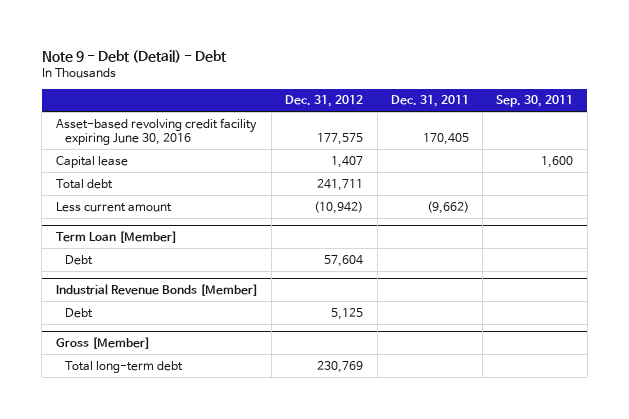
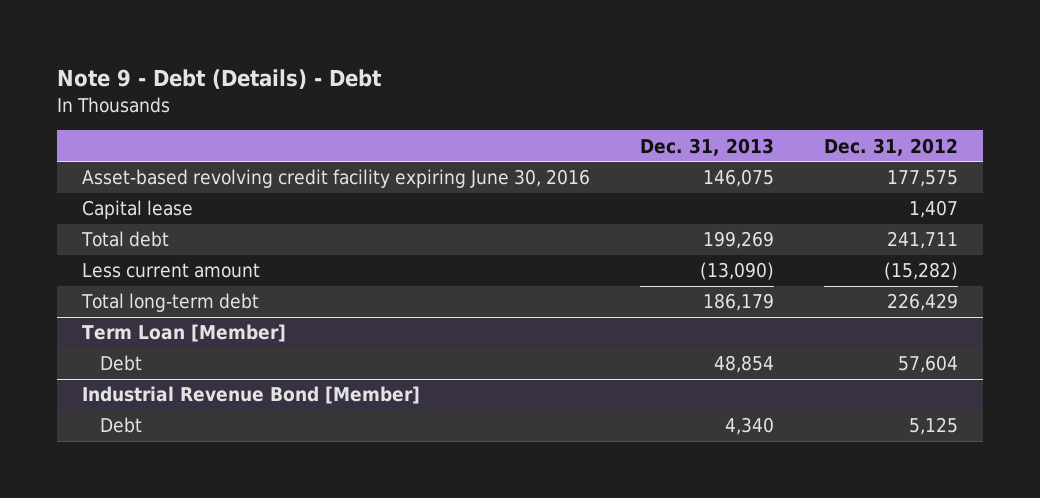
[41,49,226,63] Note 9 - Debt (Detail) - Debt -> [57,69,383,90] Note 9 - Debt (Details) - Debt
[390,95,469,108] Dec. 31, 2011 -> none
[496,95,574,108] Sep. 30, 2011 -> none
none -> [640,137,775,156] Dec. 31, 2013
[314,200,364,214] (10,942) -> [883,262,958,281] (15,282)
none -> [81,293,260,313] Total long-term debt
[55,283,258,296] Industrial Revenue Bonds [Member] -> [82,386,421,405] Industrial Revenue Bond [Member]
[55,336,150,349] Gross [Member] -> none
[64,360,183,373] Total long-term debt -> none

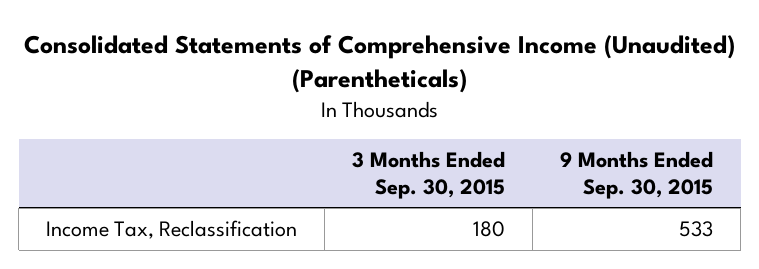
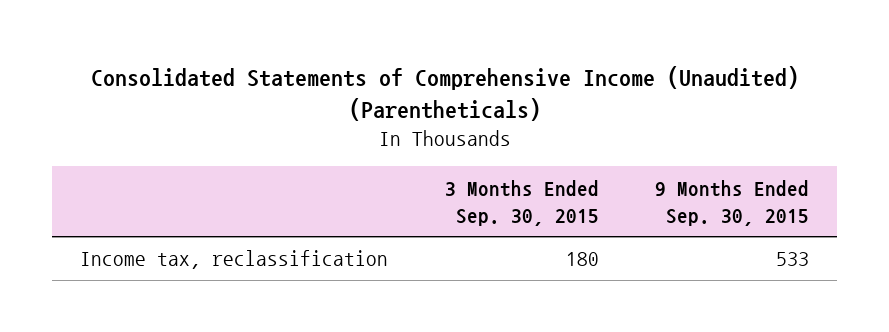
[46,220,298,240] Income Tax, Reclassification -> [80,250,389,270] Income tax, reclassification

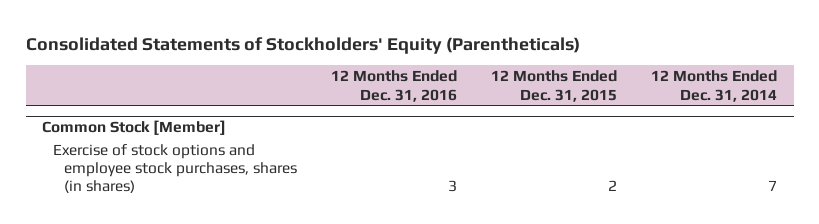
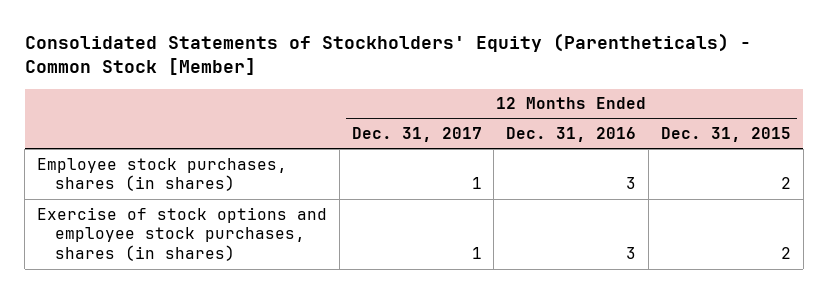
[25,36,580,54] Consolidated Statements of Stockholders' Equity (Parentheticals) -> [24,32,751,76] Consolidated Statements of Stockholders' Equity (Parentheticals) - Common Stock [Member]
[650,70,777,102] 12 Months Ended Dec. 31, 2014 -> none
none -> [351,127,482,143] Dec. 31, 2017
[42,120,227,136] Common Stock [Member] -> none
none -> [37,157,288,192] Employee stock purchases, shares (in shares)

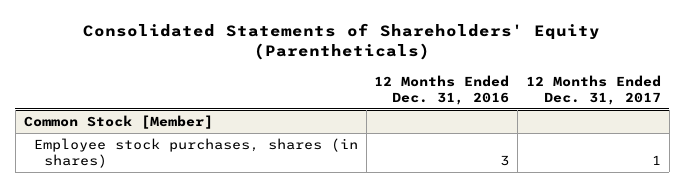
[24,32,751,76] Consolidated Statements of Stockholders' Equity (Parentheticals) - Common Stock [Member] -> [83,22,601,61] Consolidated Statements of Shareholders' Equity (Parentheticals)
[660,127,791,143] Dec. 31, 2015 -> none
none -> [23,115,213,130] Common Stock [Member]
[37,206,328,262] Exercise of stock options and employee stock purchases, shares (in shares) -> none

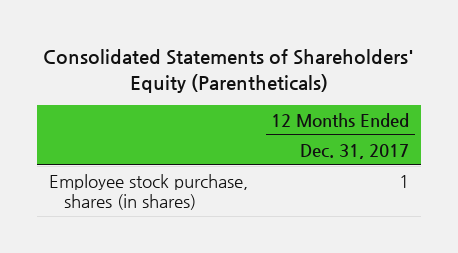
[374,74,510,106] 12 Months Ended Dec. 31, 2016 -> none
[23,115,213,130] Common Stock [Member] -> none
[33,138,358,169] Employee stock purchases, shares (in shares) -> [48,173,248,211] Employee stock purchase, shares (in shares)

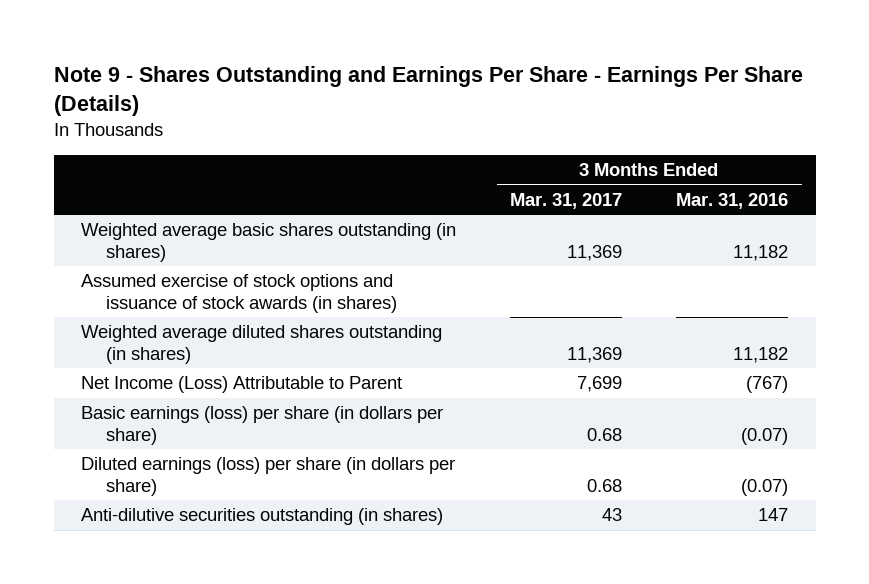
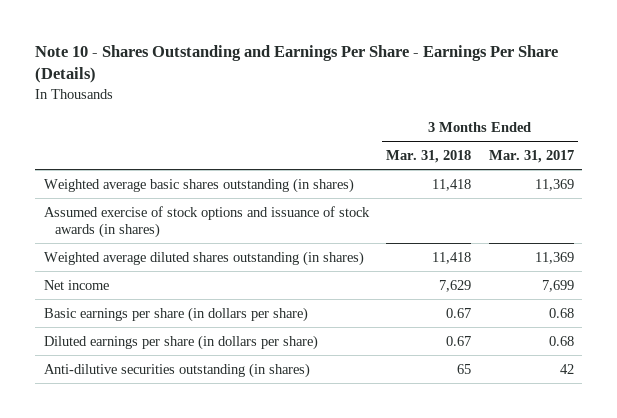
[53,66,803,117] Note 9 - Shares Outstanding and Earnings Per Share - Earnings Per Share (Details) -> [34,45,558,84] Note 10 - Shares Outstanding and Earnings Per Share - Earnings Per Share (Details)
[676,192,789,209] Mar. 31, 2016 -> none
none -> [386,149,472,163] Mar. 31, 2018
[80,376,402,394] Net Income (Loss) Attributable to Parent -> [43,279,109,290] Net income
[80,406,443,445] Basic earnings (loss) per share (in dollars per share) -> [43,306,308,322] Basic earnings per share (in dollars per share)
[80,457,455,496] Diluted earnings (loss) per share (in dollars per share) -> [43,334,318,350] Diluted earnings per share (in dollars per share)
[602,508,623,522] 43 -> [559,363,574,374] 42

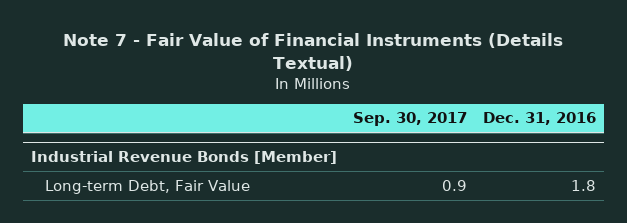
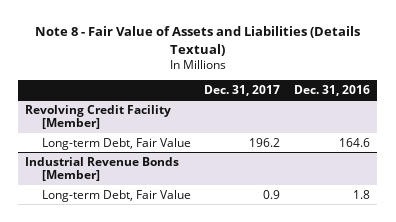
[63,33,564,71] Note 7 - Fair Value of Financial Instruments (Details Textual) -> [34,25,360,56] Note 8 - Fair Value of Assets and Liabilities (Details Textual)
[352,112,467,127] Sep. 30, 2017 -> none
none -> [204,84,281,96] Dec. 31, 2017
none -> [25,104,172,130] Revolving Credit Facility [Member]
none -> [41,137,191,150] Long-term Debt, Fair Value

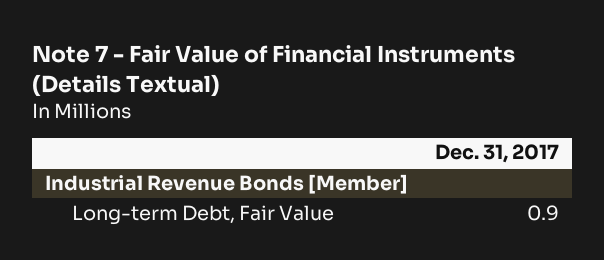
[34,25,360,56] Note 8 - Fair Value of Assets and Liabilities (Details Textual) -> [32,45,516,98] Note 7 - Fair Value of Financial Instruments (Details Textual)
[294,84,371,96] Dec. 31, 2016 -> none
[25,104,172,130] Revolving Credit Facility [Member] -> none
[41,137,191,150] Long-term Debt, Fair Value -> none

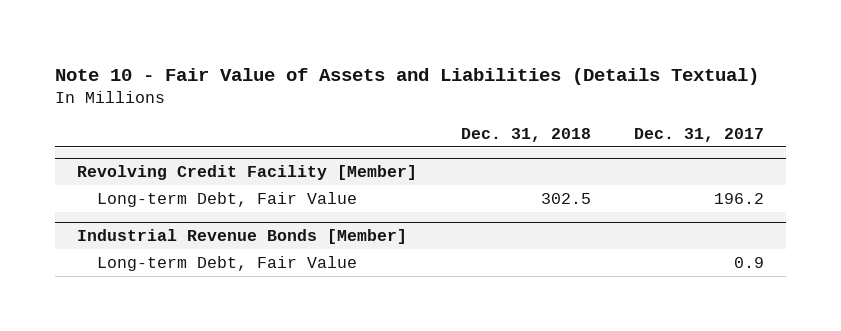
[32,45,516,98] Note 7 - Fair Value of Financial Instruments (Details Textual) -> [55,67,760,85] Note 10 - Fair Value of Assets and Liabilities (Details Textual)
none -> [460,127,591,142] Dec. 31, 2018
none -> [76,164,417,180] Revolving Credit Facility [Member]
none -> [96,191,357,207] Long-term Debt, Fair Value

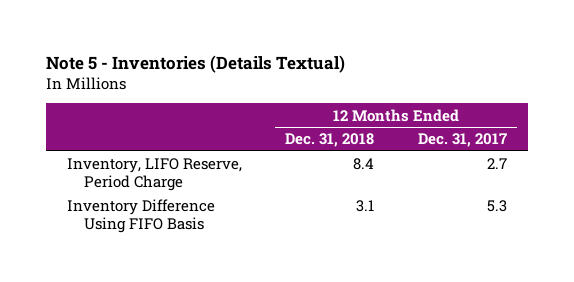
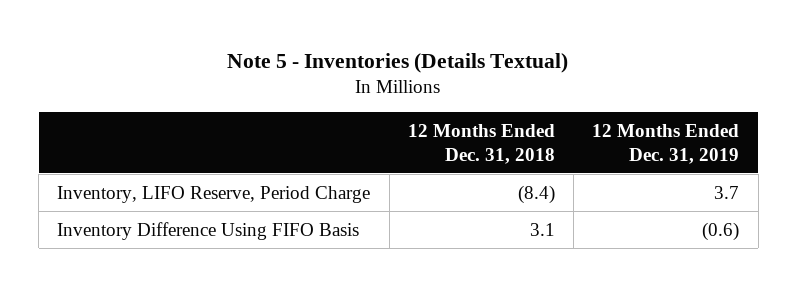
[417,133,507,148] Dec. 31, 2017 -> none
none -> [592,123,740,164] 12 Months Ended Dec. 31, 2019
[353,158,375,171] 8.4 -> [517,184,555,204] (8.4)

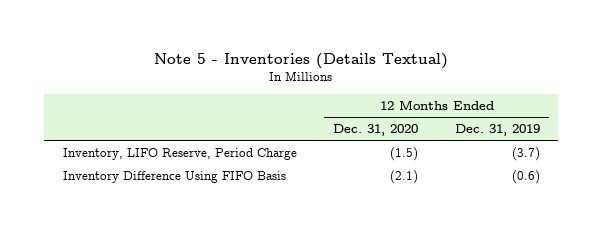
[407,123,555,164] 12 Months Ended Dec. 31, 2018 -> none
none -> [333,124,419,137] Dec. 31, 2020
[714,185,740,199] 3.7 -> [511,147,540,162] (3.7)

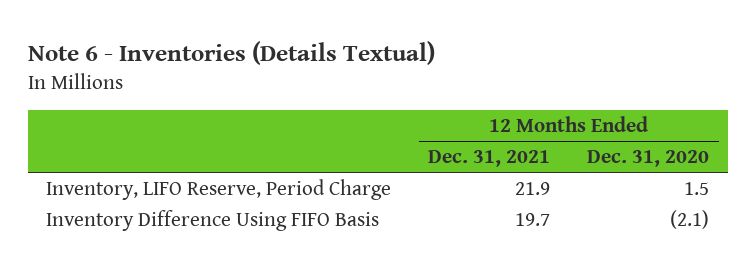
[154,53,449,70] Note 5 - Inventories (Details Textual) -> [27,40,435,65] Note 6 - Inventories (Details Textual)
[454,124,540,137] Dec. 31, 2019 -> none
none -> [428,150,551,168] Dec. 31, 2021
[390,147,419,162] (1.5) -> [684,182,710,196] 1.5

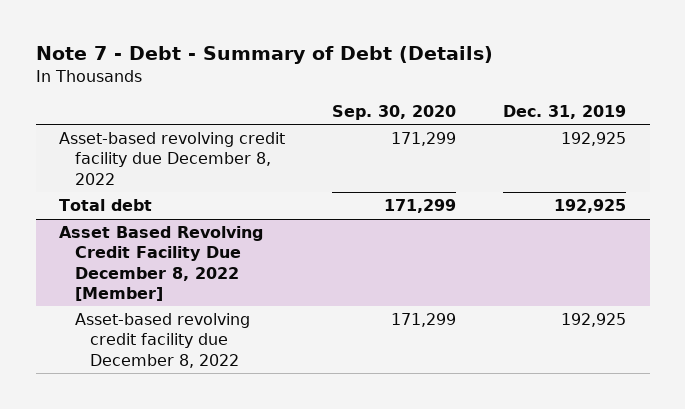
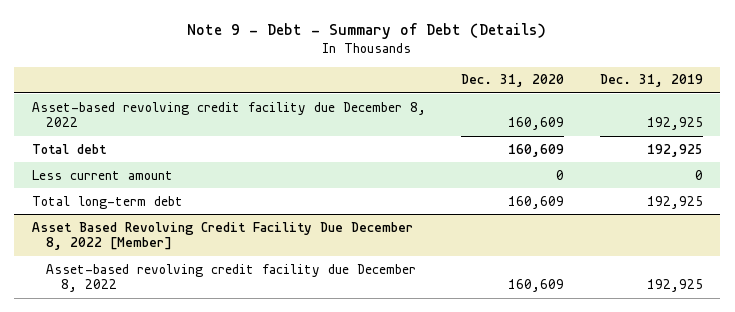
[35,46,493,65] Note 7 - Debt - Summary of Debt (Details) -> [187,23,547,40] Note 9 - Debt - Summary of Debt (Details)
[332,104,457,120] Sep. 30, 2020 -> none
none -> [461,74,565,88] Dec. 31, 2020
none -> [32,169,174,180] Less current amount
none -> [32,195,184,209] Total long-term debt

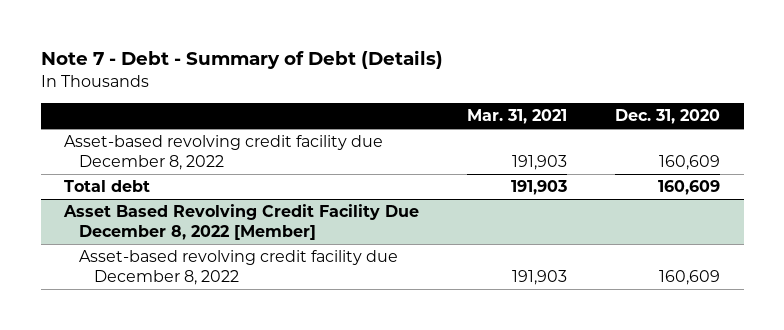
[187,23,547,40] Note 9 - Debt - Summary of Debt (Details) -> [40,50,443,70] Note 7 - Debt - Summary of Debt (Details)
[599,74,703,88] Dec. 31, 2019 -> none
none -> [467,109,568,125] Mar. 31, 2021
[32,169,174,180] Less current amount -> none
[32,195,184,209] Total long-term debt -> none

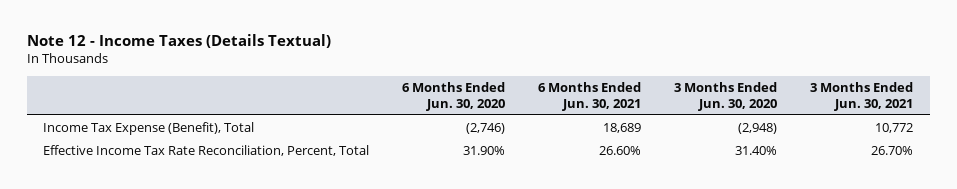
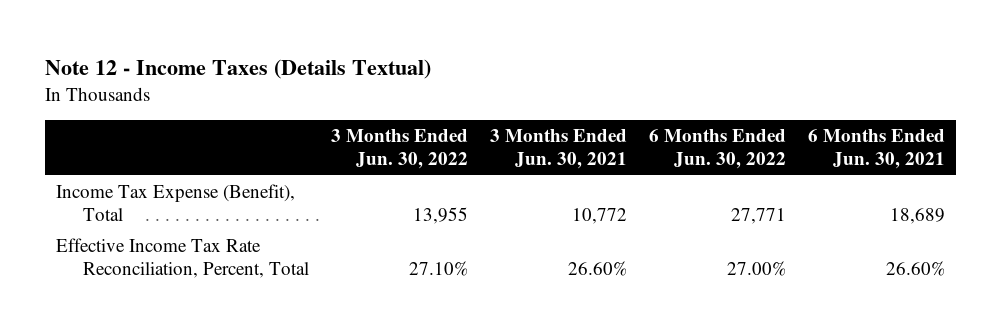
[402,81,506,111] 6 Months Ended Jun. 30, 2020 -> none
[674,81,778,111] 3 Months Ended Jun. 30, 2020 -> none
none -> [331,129,469,170] 3 Months Ended Jun. 30, 2022
none -> [649,129,787,170] 6 Months Ended Jun. 30, 2022
[871,146,914,156] 26.70% -> [568,261,628,277] 26.60%

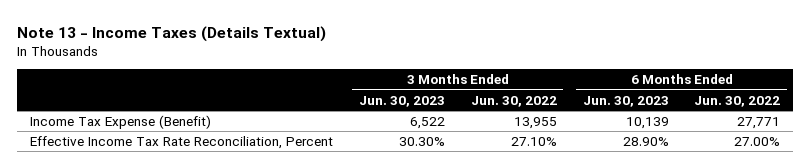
[45,59,432,80] Note 12 - Income Taxes (Details Textual) -> [16,25,326,42] Note 13 - Income Taxes (Details Textual)
[490,129,628,170] 3 Months Ended Jun. 30, 2021 -> none
[808,129,946,170] 6 Months Ended Jun. 30, 2021 -> none
none -> [358,95,445,107] Jun. 30, 2023
none -> [582,95,669,107] Jun. 30, 2023
[56,184,296,222] Income Tax Expense (Benefit), Total -> [29,115,211,130] Income Tax Expense (Benefit)
[56,238,310,279] Effective Income Tax Rate Reconciliation, Percent, Total -> [29,136,333,150] Effective Income Tax Rate Reconciliation, Percent

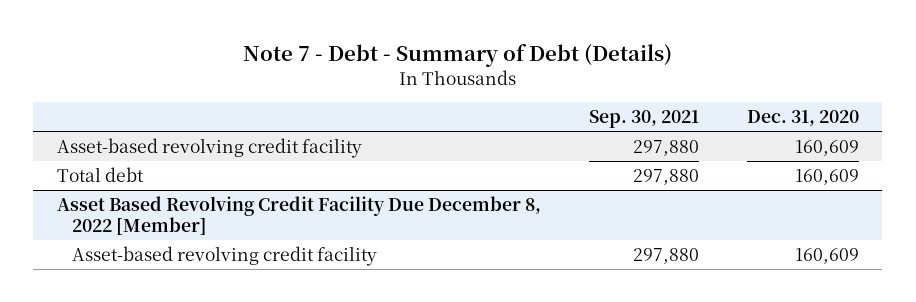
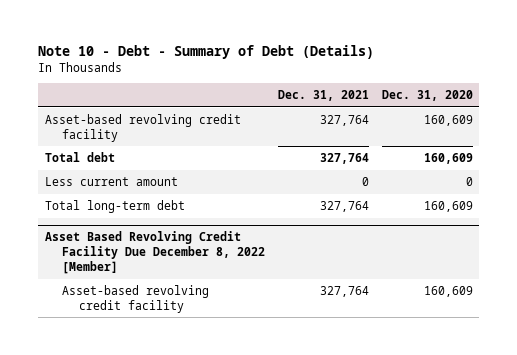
[242,43,672,67] Note 7 - Debt - Summary of Debt (Details) -> [38,44,375,59] Note 10 - Debt - Summary of Debt (Details)
[588,110,699,129] Sep. 30, 2021 -> none
none -> [277,90,369,102] Dec. 31, 2021
none -> [44,177,178,187] Less current amount
none -> [44,200,185,214] Total long-term debt

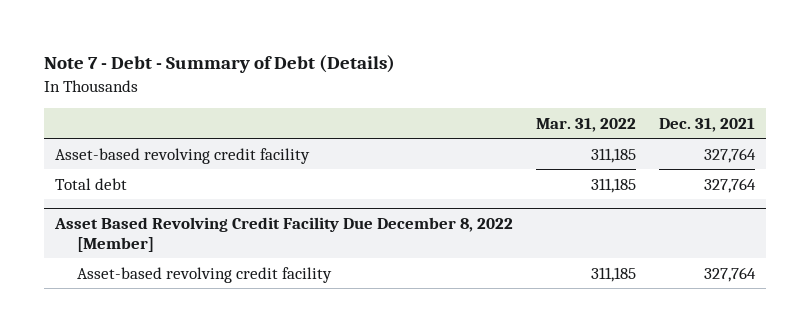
[38,44,375,59] Note 10 - Debt - Summary of Debt (Details) -> [43,55,395,74] Note 7 - Debt - Summary of Debt (Details)
[381,90,473,102] Dec. 31, 2020 -> none
none -> [535,117,636,132] Mar. 31, 2022
[44,177,178,187] Less current amount -> none
[44,200,185,214] Total long-term debt -> none

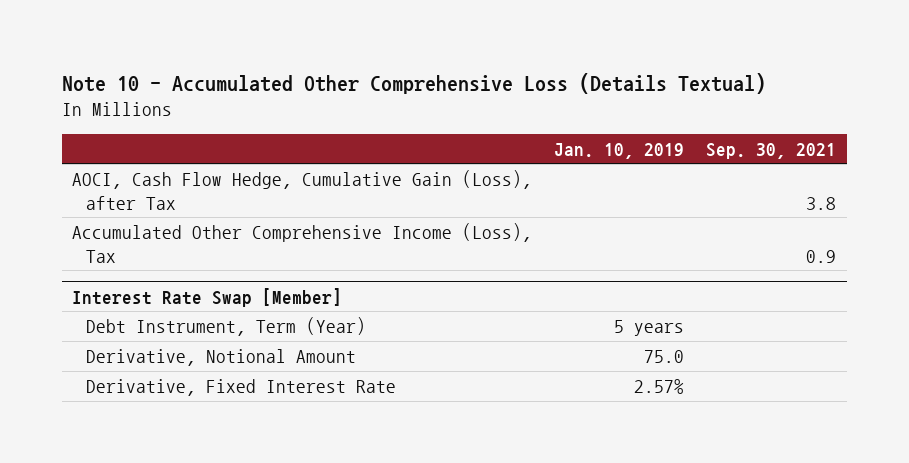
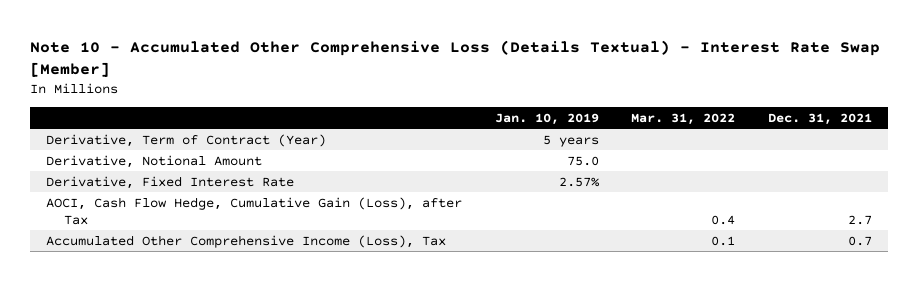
[61,73,766,95] Note 10 - Accumulated Other Comprehensive Loss (Details Textual) -> [30,40,881,78] Note 10 - Accumulated Other Comprehensive Loss (Details Textual) - Interest Rate Swap [Member]
[706,142,837,159] Sep. 30, 2021 -> none
none -> [631,112,736,125] Mar. 31, 2022
none -> [767,112,872,125] Dec. 31, 2021
[72,287,343,307] Interest Rate Swap [Member] -> none
[86,316,367,336] Debt Instrument, Term (Year) -> [46,133,327,147] Derivative, Term of Contract (Year)
[72,169,533,210] AOCI, Cash Flow Hedge, Cumulative Gain (Loss), after Tax -> [46,196,463,225] AOCI, Cash Flow Hedge, Cumulative Gain (Loss), after Tax
[72,222,533,263] Accumulated Other Comprehensive Income (Loss), Tax -> [46,234,447,248] Accumulated Other Comprehensive Income (Loss), Tax

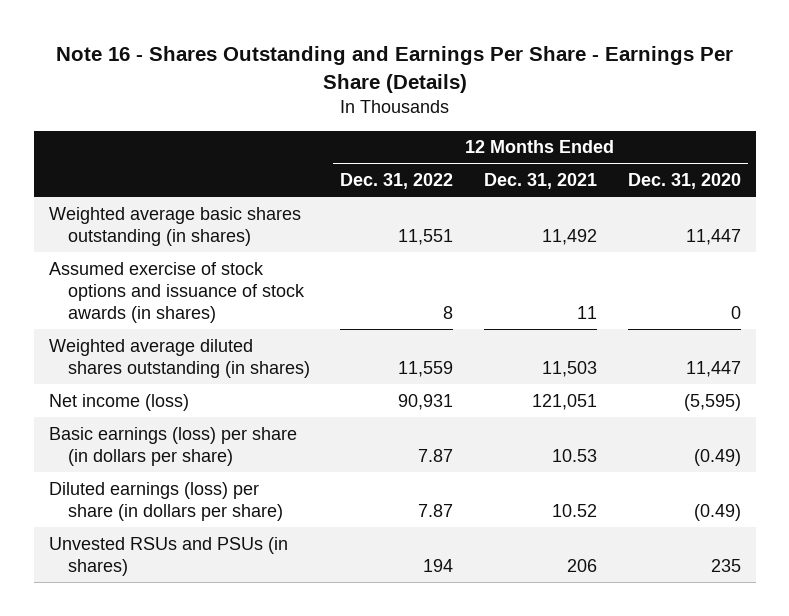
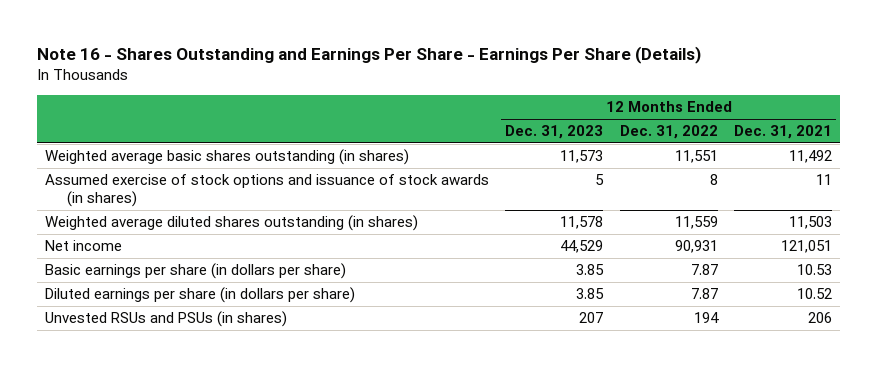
[627,173,741,190] Dec. 31, 2020 -> none
none -> [505,125,604,140] Dec. 31, 2023
[48,393,189,411] Net income (loss) -> [44,240,122,252] Net income
[48,426,297,466] Basic earnings (loss) per share (in dollars per share) -> [44,263,346,280] Basic earnings per share (in dollars per share)
[48,481,283,521] Diluted earnings (loss) per share (in dollars per share) -> [44,287,355,304] Diluted earnings per share (in dollars per share)

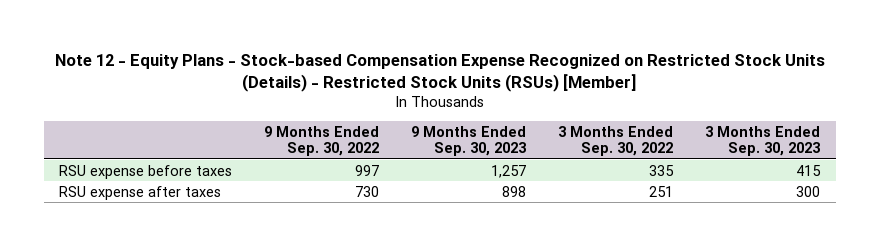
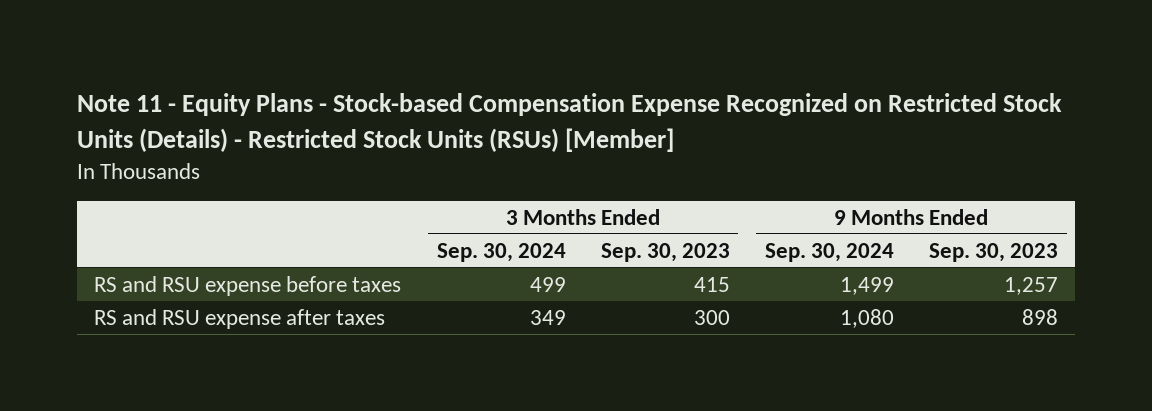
[54,53,825,92] Note 12 - Equity Plans - Stock-based Compensation Expense Recognized on Restricted Stock Units (Details) - Restricted Stock Units (RSUs) [Member] -> [76,93,1062,152] Note 11 - Equity Plans - Stock-based Compensation Expense Recognized on Restricted Stock Units (Details) - Restricted Stock Units (RSUs) [Member]
[264,125,380,157] 9 Months Ended Sep. 30, 2022 -> none
[557,125,673,157] 3 Months Ended Sep. 30, 2022 -> none
none -> [436,242,566,262] Sep. 30, 2024
none -> [764,242,894,262] Sep. 30, 2024
[59,164,233,179] RSU expense before taxes -> [94,275,402,296] RS and RSU expense before taxes
[59,185,222,200] RSU expense after taxes -> [94,308,386,329] RS and RSU expense after taxes

